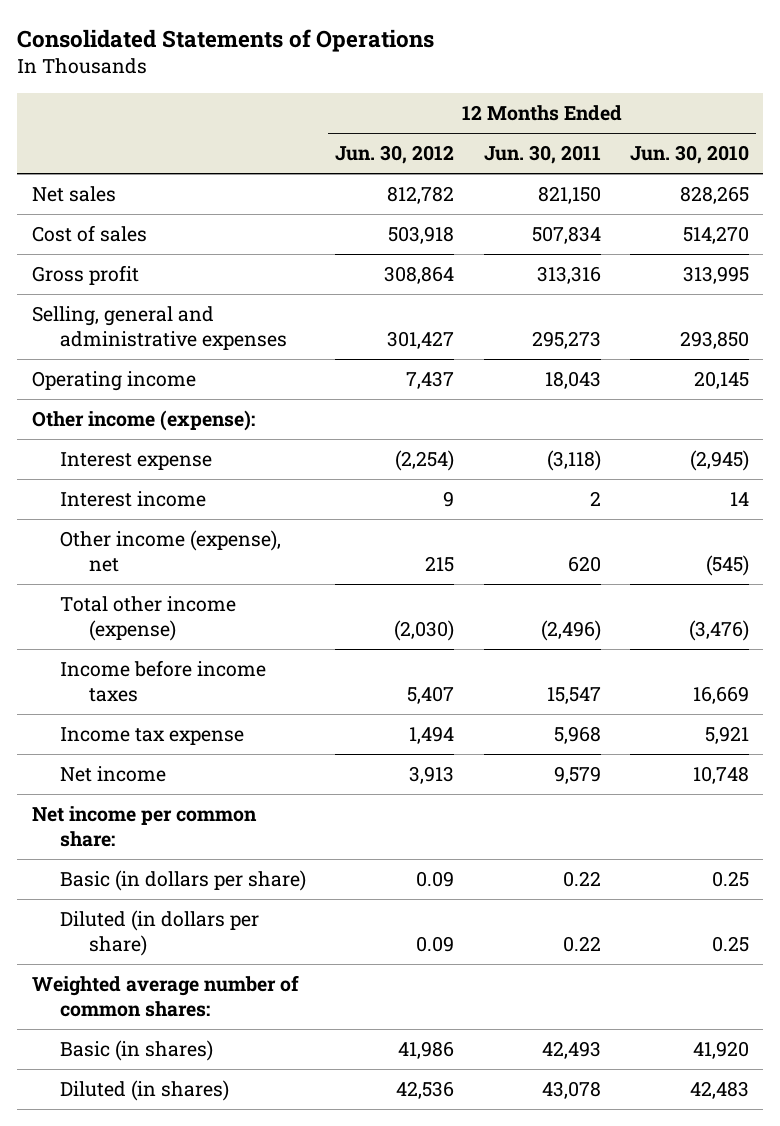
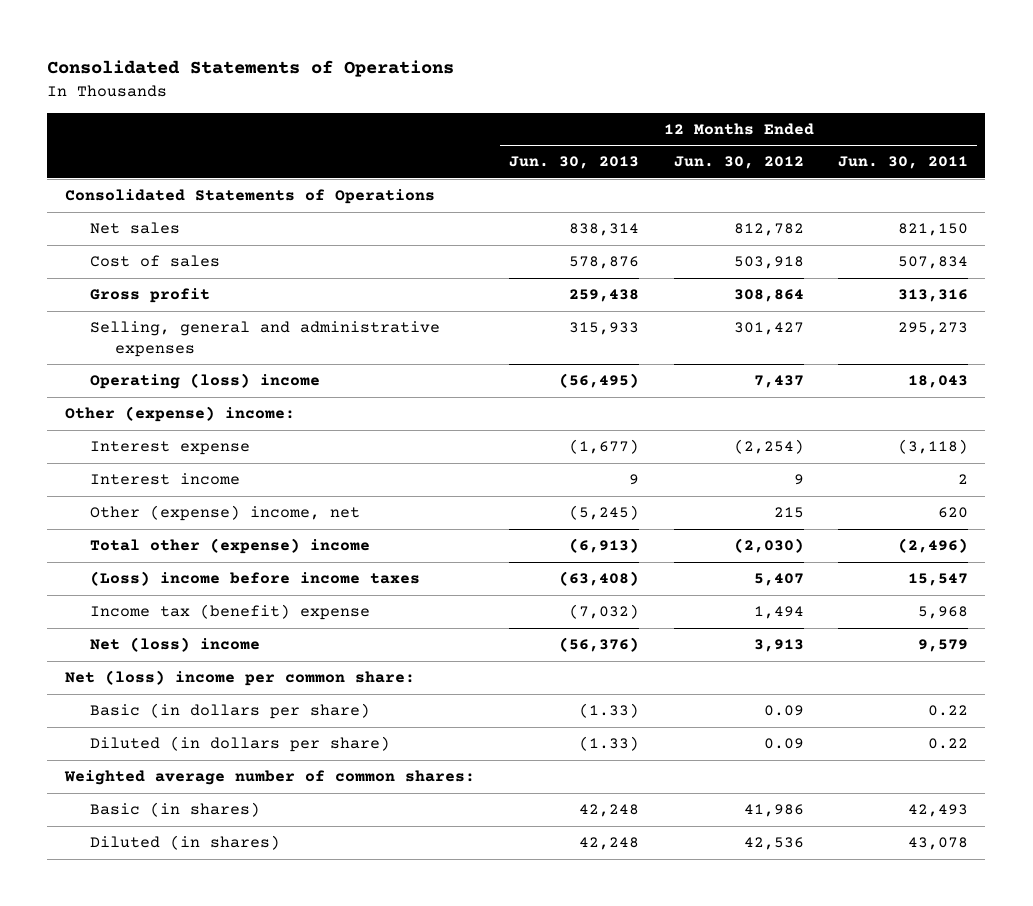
[629,145,749,165] Jun. 30, 2010 -> none
none -> [509,156,640,170] Jun. 30, 2013
none -> [64,189,435,205] Consolidated Statements of Operations
[31,371,196,392] Operating income -> [89,373,320,390] Operating (loss) income
[31,410,255,432] Other income (expense): -> [64,406,295,423] Other (expense) income:
[60,530,282,572] Other income (expense), net -> [89,505,360,522] Other (expense) income, net
[60,596,237,641] Total other income (expense) -> [89,538,370,555] Total other (expense) income
[60,660,267,702] Income before income taxes -> [89,571,420,587] (Loss) income before income taxes
[60,727,245,746] Income tax expense -> [89,604,370,621] Income tax (benefit) expense
[60,766,167,783] Net income -> [89,637,260,653] Net (loss) income
[31,806,257,847] Net income per common share: -> [64,670,415,687] Net (loss) income per common share:

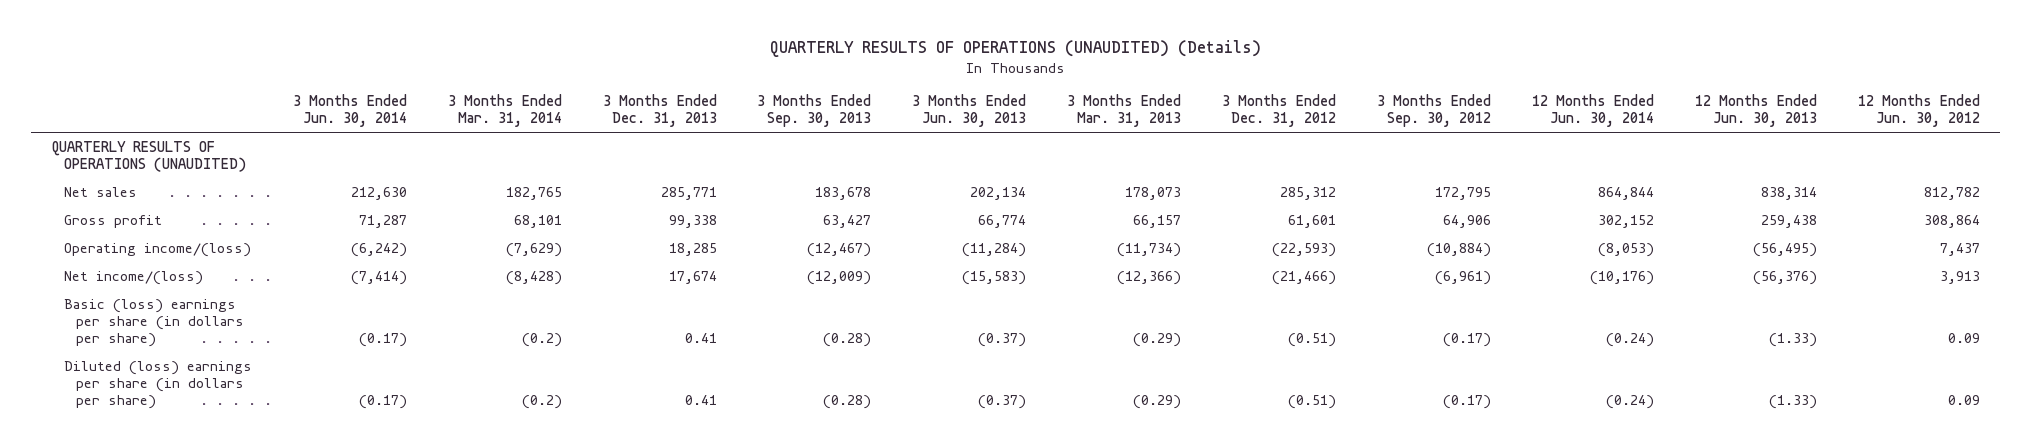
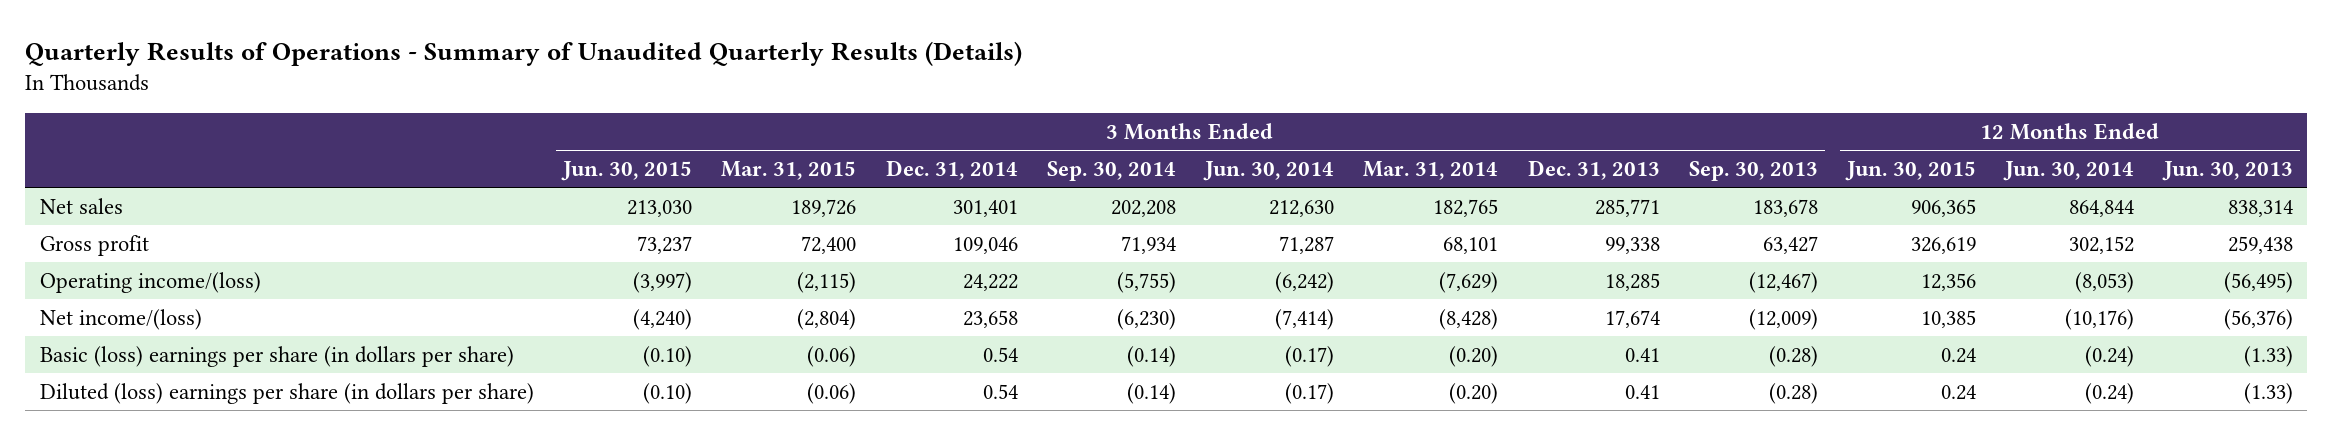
[769,40,1261,58] QUARTERLY RESULTS OF OPERATIONS (UNAUDITED) (Details) -> [25,41,1023,67] Quarterly Results of Operations - Summary of Unaudited Quarterly Results (Details)
[912,93,1027,128] 3 Months Ended Jun. 30, 2013 -> none
[1067,93,1182,128] 3 Months Ended Mar. 31, 2013 -> none
[1222,93,1337,128] 3 Months Ended Dec. 31, 2012 -> none
[1377,93,1492,128] 3 Months Ended Sep. 30, 2012 -> none
[1857,93,1980,128] 12 Months Ended Jun. 30, 2012 -> none
none -> [561,160,693,181] Jun. 30, 2015
none -> [721,160,857,180] Mar. 31, 2015
none -> [885,159,1018,180] Dec. 31, 2014
none -> [1046,160,1176,181] Sep. 30, 2014
none -> [1845,160,1977,181] Jun. 30, 2015
[51,140,246,173] QUARTERLY RESULTS OF OPERATIONS (UNAUDITED) -> none
[521,333,562,348] (0.2) -> [1449,345,1499,367] (0.20)
[521,395,562,410] (0.2) -> [1449,382,1499,404] (0.20)

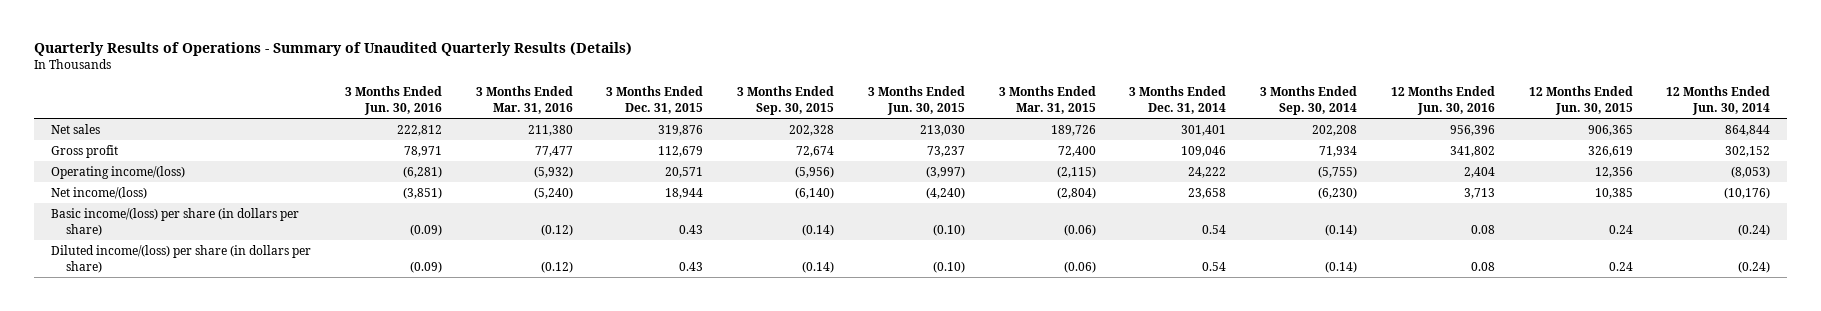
[1203,160,1335,181] Jun. 30, 2014 -> none
[1363,160,1499,180] Mar. 31, 2014 -> none
[1527,159,1660,180] Dec. 31, 2013 -> none
[1688,160,1818,181] Sep. 30, 2013 -> none
[2161,160,2293,181] Jun. 30, 2013 -> none
none -> [344,86,442,116] 3 Months Ended Jun. 30, 2016
none -> [475,86,573,115] 3 Months Ended Mar. 31, 2016
none -> [606,86,704,115] 3 Months Ended Dec. 31, 2015
none -> [737,86,835,116] 3 Months Ended Sep. 30, 2015
none -> [1390,86,1495,116] 12 Months Ended Jun. 30, 2016
[39,345,514,367] Basic (loss) earnings per share (in dollars per share) -> [51,207,300,236] Basic income/(loss) per share (in dollars per share)
[39,382,534,404] Diluted (loss) earnings per share (in dollars per share) -> [51,244,312,273] Diluted income/(loss) per share (in dollars per share)

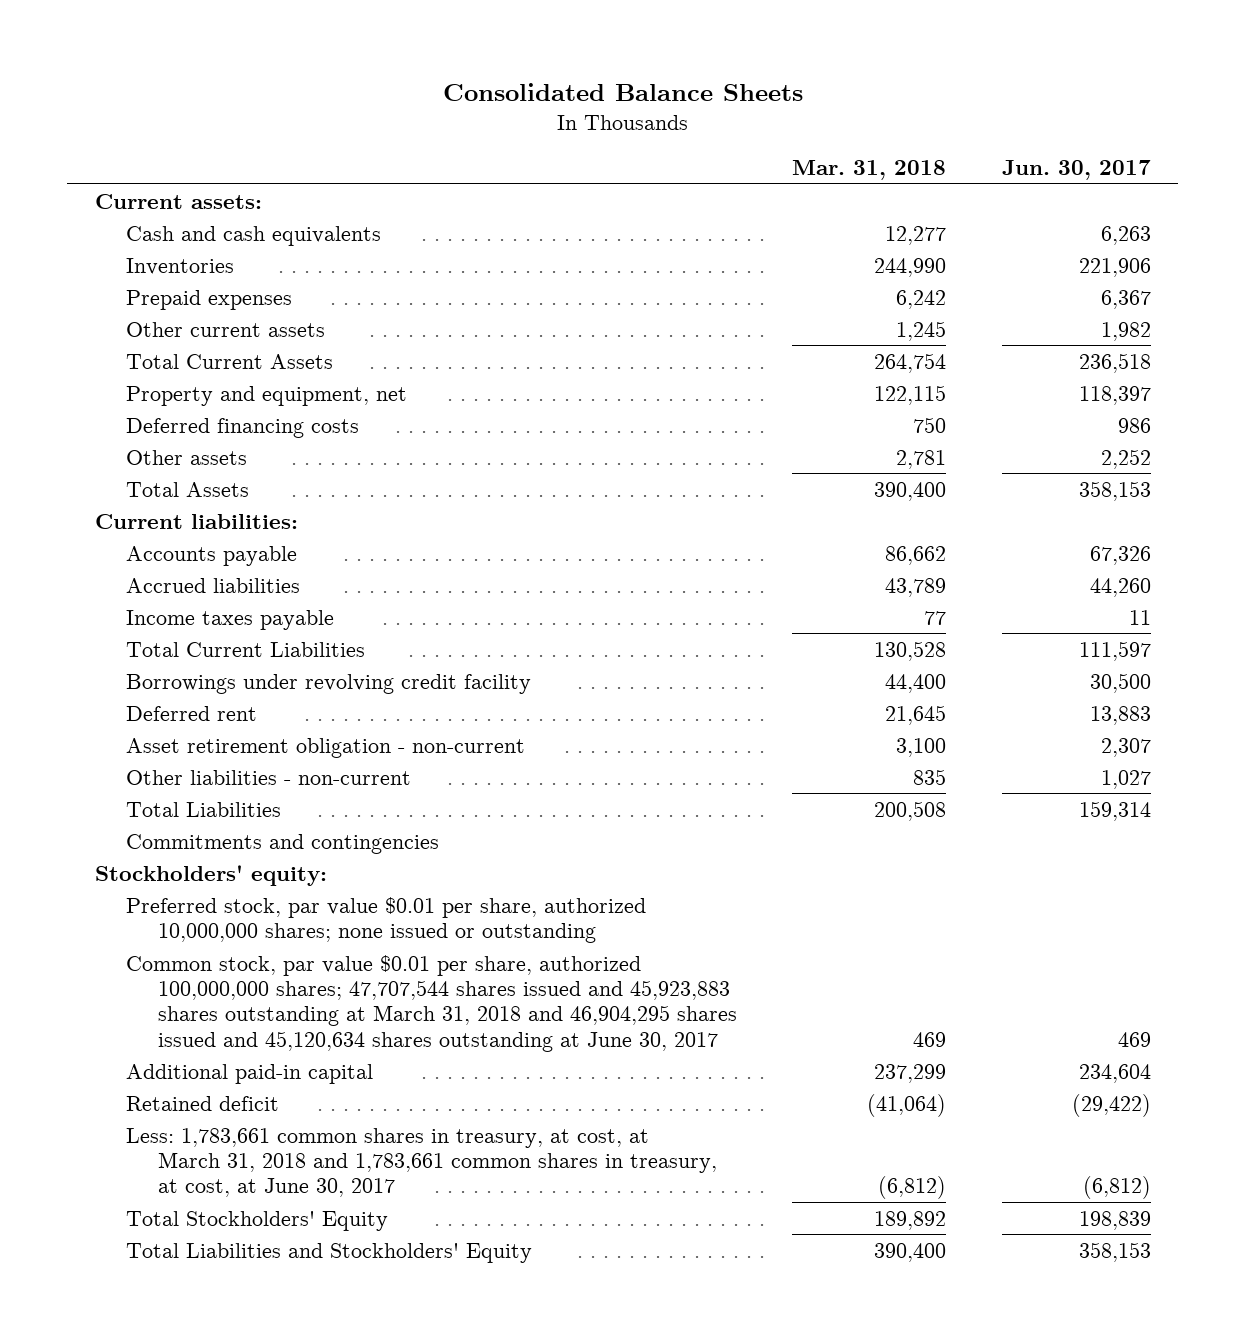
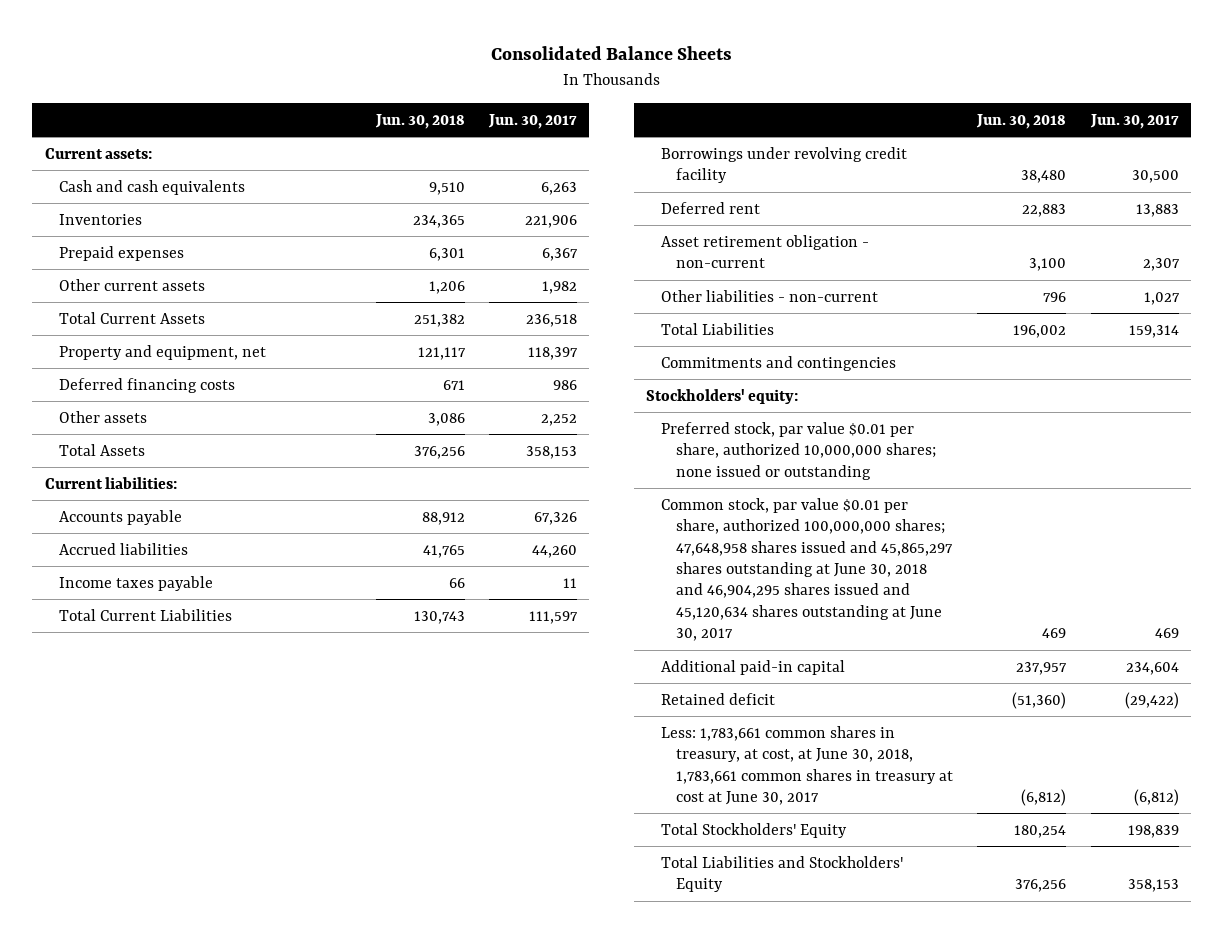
[792,159,947,180] Mar. 31, 2018 -> none
none -> [374,113,465,129] Jun. 30, 2018
[126,954,737,1052] Common stock, par value $0.01 per share, authorized 100,000,000 shares; 47,707,544 shares issued and 45,923,883 shares outstanding at March 31, 2018 and 46,904,295 shares issued and 45,120,634 shares outstanding at June 30, 2017 -> [661,497,953,642] Common stock, par value $0.01 per share, authorized 100,000,000 shares; 47,648,958 shares issued and 45,865,297 shares outstanding at June 30, 2018 and 46,904,295 shares issued and 45,120,634 shares outstanding at June 30, 2017
[126,1127,717,1198] Less: 1,783,661 common shares in treasury, at cost, at March 31, 2018 and 1,783,661 common shares in treasury, at cost, at June 30, 2017 -> [661,725,953,806] Less: 1,783,661 common shares in treasury, at cost, at June 30, 2018, 1,783,661 common shares in treasury at cost at June 30, 2017

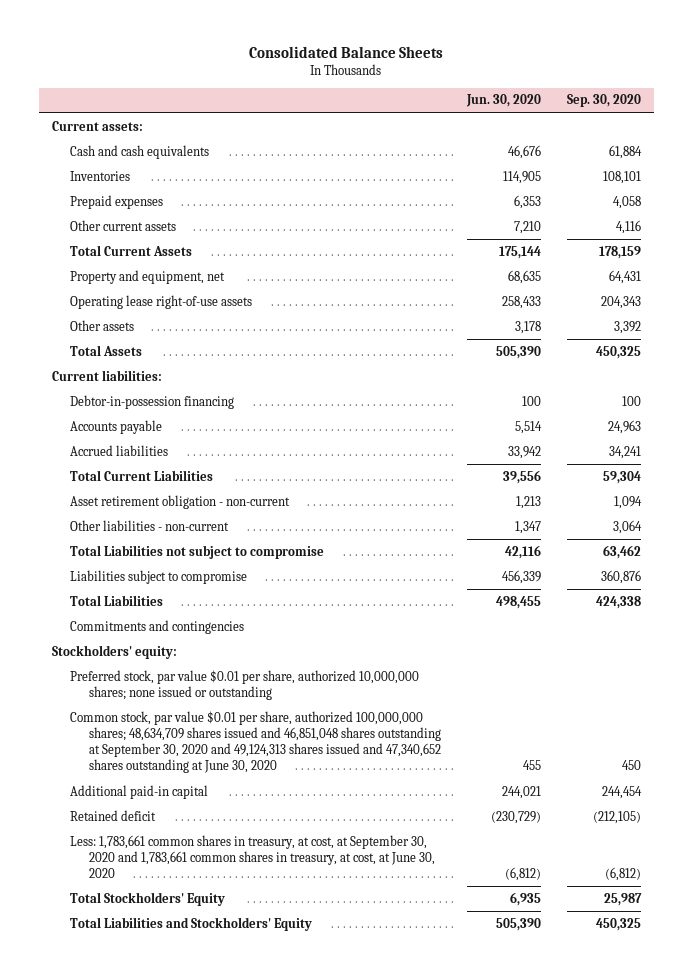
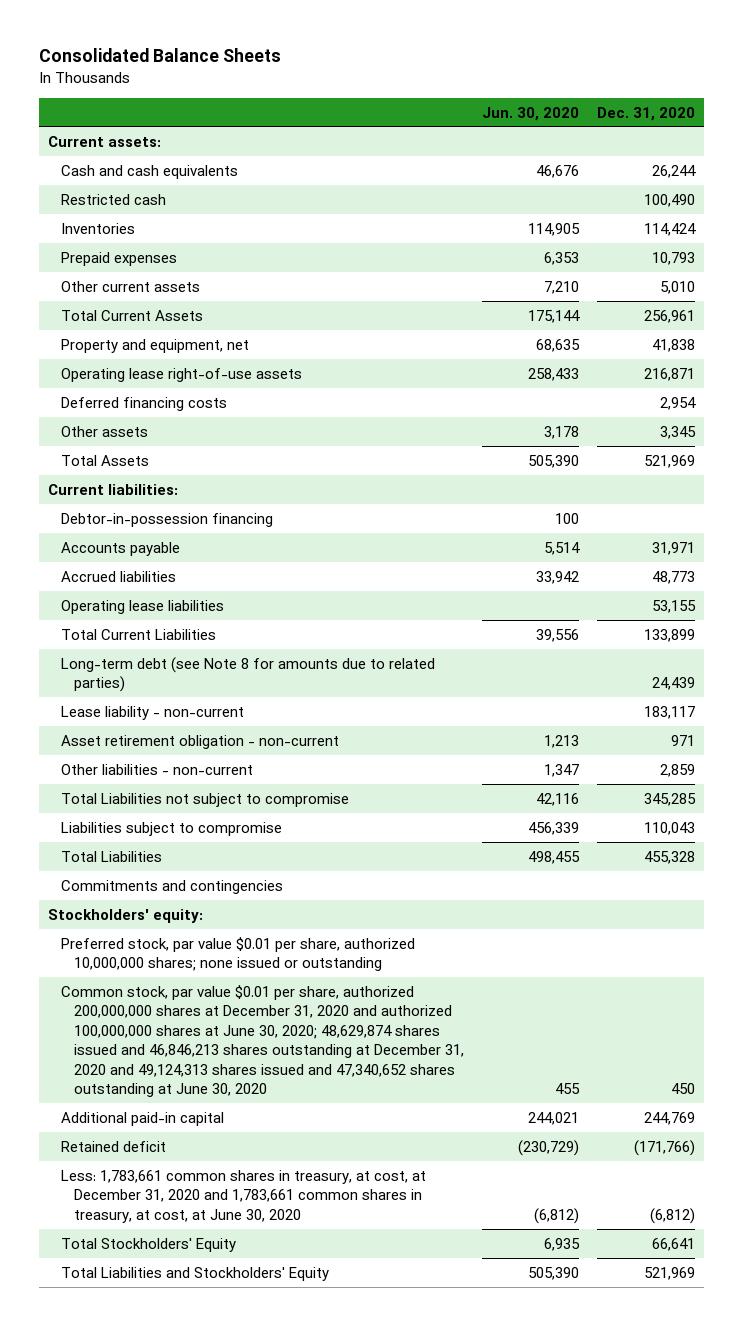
[566,94,641,108] Sep. 30, 2020 -> none
none -> [596,106,695,121] Dec. 31, 2020
none -> [61,193,167,205] Restricted cash
none -> [61,396,228,411] Deferred financing costs
none -> [61,599,225,614] Operating lease liabilities
none -> [61,656,436,693] Long-term debt (see Note 8 for amounts due to related parties)
none -> [61,705,245,720] Lease liability - non-current
[70,710,441,774] Common stock, par value $0.01 per share, authorized 100,000,000 shares; 48,634,709 shares issued and 46,851,048 shares outstanding at September 30, 2020 and 49,124,313 shares issued and 47,340,652 shares outstanding at June 30, 2020 -> [61,984,465,1098] Common stock, par value $0.01 per share, authorized 200,000,000 shares at December 31, 2020 and authorized 100,000,000 shares at June 30, 2020; 48,629,874 shares issued and 46,846,213 shares outstanding at December 31, 2020 and 49,124,313 shares issued and 47,340,652 shares outstanding at June 30, 2020
[70,834,435,879] Less: 1,783,661 common shares in treasury, at cost, at September 30, 2020 and 1,783,661 common shares in treasury, at cost, at June 30, 2020 -> [61,1169,427,1223] Less: 1,783,661 common shares in treasury, at cost, at December 31, 2020 and 1,783,661 common shares in treasury, at cost, at June 30, 2020

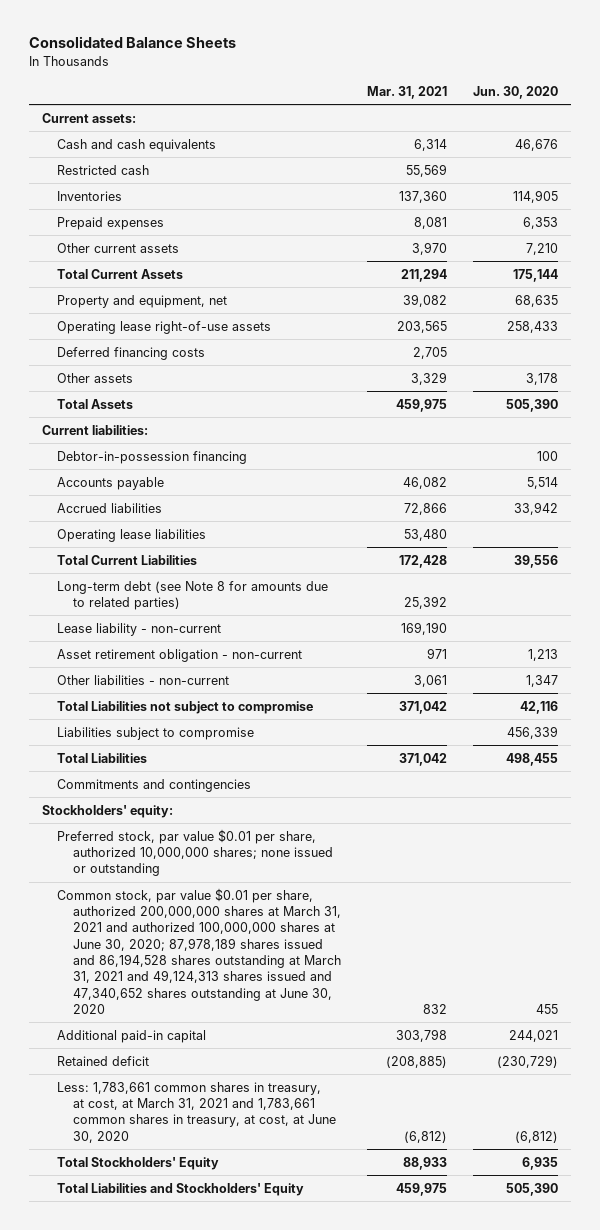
[596,106,695,121] Dec. 31, 2020 -> none
none -> [366,85,447,99] Mar. 31, 2021
[61,984,465,1098] Common stock, par value $0.01 per share, authorized 200,000,000 shares at December 31, 2020 and authorized 100,000,000 shares at June 30, 2020; 48,629,874 shares issued and 46,846,213 shares outstanding at December 31, 2020 and 49,124,313 shares issued and 47,340,652 shares outstanding at June 30, 2020 -> [57,887,341,1014] Common stock, par value $0.01 per share, authorized 200,000,000 shares at March 31, 2021 and authorized 100,000,000 shares at June 30, 2020; 87,978,189 shares issued and 86,194,528 shares outstanding at March 31, 2021 and 49,124,313 shares issued and 47,340,652 shares outstanding at June 30, 2020
[61,1169,427,1223] Less: 1,783,661 common shares in treasury, at cost, at December 31, 2020 and 1,783,661 common shares in treasury, at cost, at June 30, 2020 -> [57,1081,336,1143] Less: 1,783,661 common shares in treasury, at cost, at March 31, 2021 and 1,783,661 common shares in treasury, at cost, at June 30, 2020

